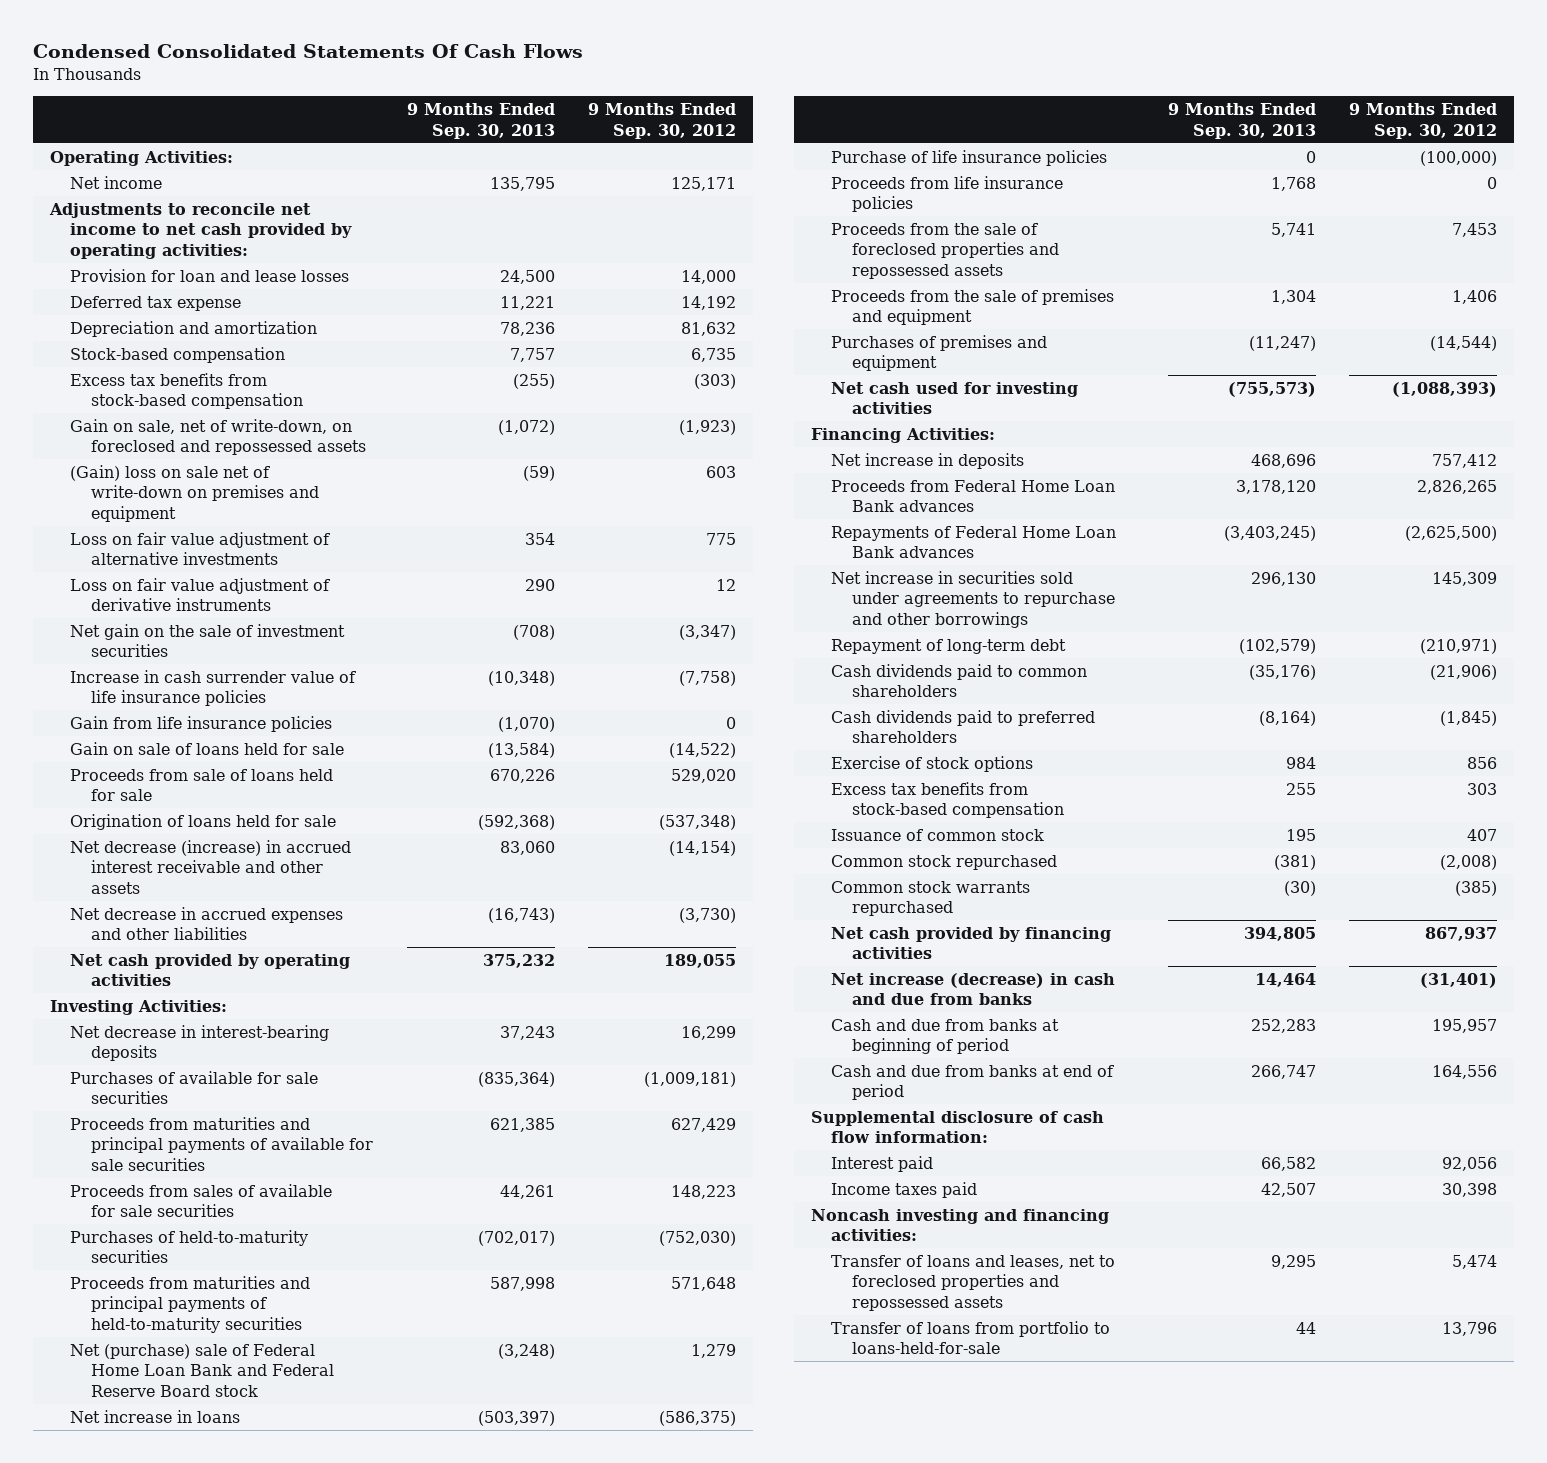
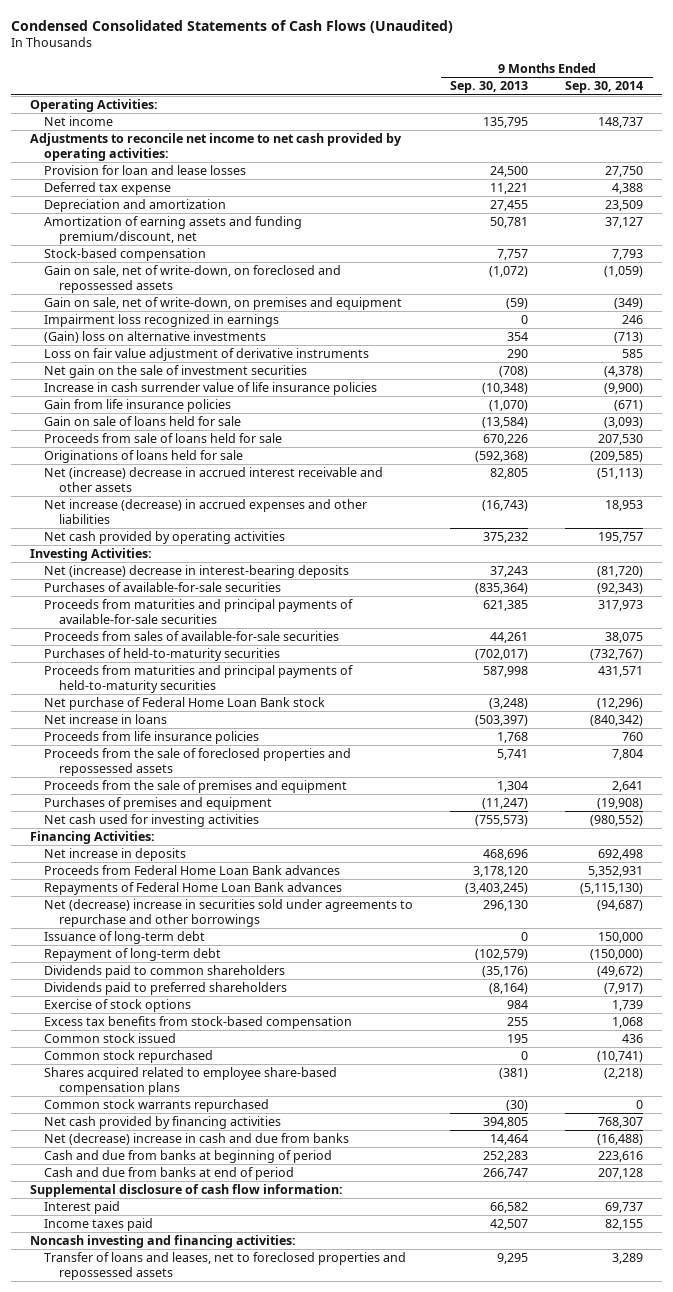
[32,44,583,59] Condensed Consolidated Statements Of Cash Flows -> [11,19,454,33] Condensed Consolidated Statements of Cash Flows (Unaudited)
[588,103,737,139] 9 Months Ended Sep. 30, 2012 -> none
none -> [565,81,644,94] Sep. 30, 2014
[499,321,555,336] 78,236 -> [490,200,529,212] 27,455
none -> [44,216,303,244] Amortization of earning assets and funding premium/discount, net
[70,372,304,410] Excess tax benefits from stock-based compensation -> none
[70,464,320,522] (Gain) loss on sale net of write-down on premises and equipment -> [44,297,403,311] Gain on sale, net of write-down, on premises and equipment
none -> [44,314,280,328] Impairment loss recognized in earnings
[70,531,331,566] Loss on fair value adjustment of alternative investments -> [44,331,267,344] (Gain) loss on alternative investments
[70,813,337,830] Origination of loans held for sale -> [44,450,244,464] Originations of loans held for sale
[70,839,352,894] Net decrease (increase) in accrued interest receivable and other assets -> [44,467,384,492] Net (increase) decrease in accrued interest receivable and other assets
[499,840,555,855] 83,060 -> [490,468,529,480] 82,805
[70,906,344,941] Net decrease in accrued expenses and other liabilities -> [44,499,368,524] Net increase (decrease) in accrued expenses and other liabilities
[70,1024,330,1062] Net decrease in interest-bearing deposits -> [44,565,350,579] Net (increase) decrease in interest-bearing deposits
[70,1070,319,1105] Purchases of available for sale securities -> [44,582,282,593] Purchases of available-for-sale securities
[70,1116,374,1171] Proceeds from maturities and principal payments of available for sale securities -> [44,599,354,624] Proceeds from maturities and principal payments of available-for-sale securities
[70,1183,333,1218] Proceeds from sales of available for sale securities -> [44,631,340,642] Proceeds from sales of available-for-sale securities
[70,1343,335,1397] Net (purchase) sale of Federal Home Loan Bank and Federal Reserve Board stock -> [44,697,326,711] Net purchase of Federal Home Loan Bank stock
[831,149,1108,166] Purchase of life insurance policies -> none
[831,570,1116,628] Net increase in securities sold under agreements to repurchase and other borrowings -> [44,899,414,927] Net (decrease) increase in securities sold under agreements to repurchase and other borrowings
none -> [44,931,206,945] Issuance of long-term debt
[831,663,1088,698] Cash dividends paid to common shareholders -> [44,965,286,979] Dividends paid to common shareholders
[831,709,1096,744] Cash dividends paid to preferred shareholders -> [44,982,288,996] Dividends paid to preferred shareholders
[831,828,1045,841] Issuance of common stock -> [44,1033,177,1044] Common stock issued
[1273,854,1316,870] (381) -> [521,1051,529,1061] 0
none -> [44,1067,338,1095] Shares acquired related to employee share-based compensation plans
[831,972,1116,1006] Net increase (decrease) in cash and due from banks -> [44,1133,350,1146] Net (decrease) increase in cash and due from banks
[831,1320,1111,1355] Transfer of loans from portfolio to loans-held-for-sale -> none

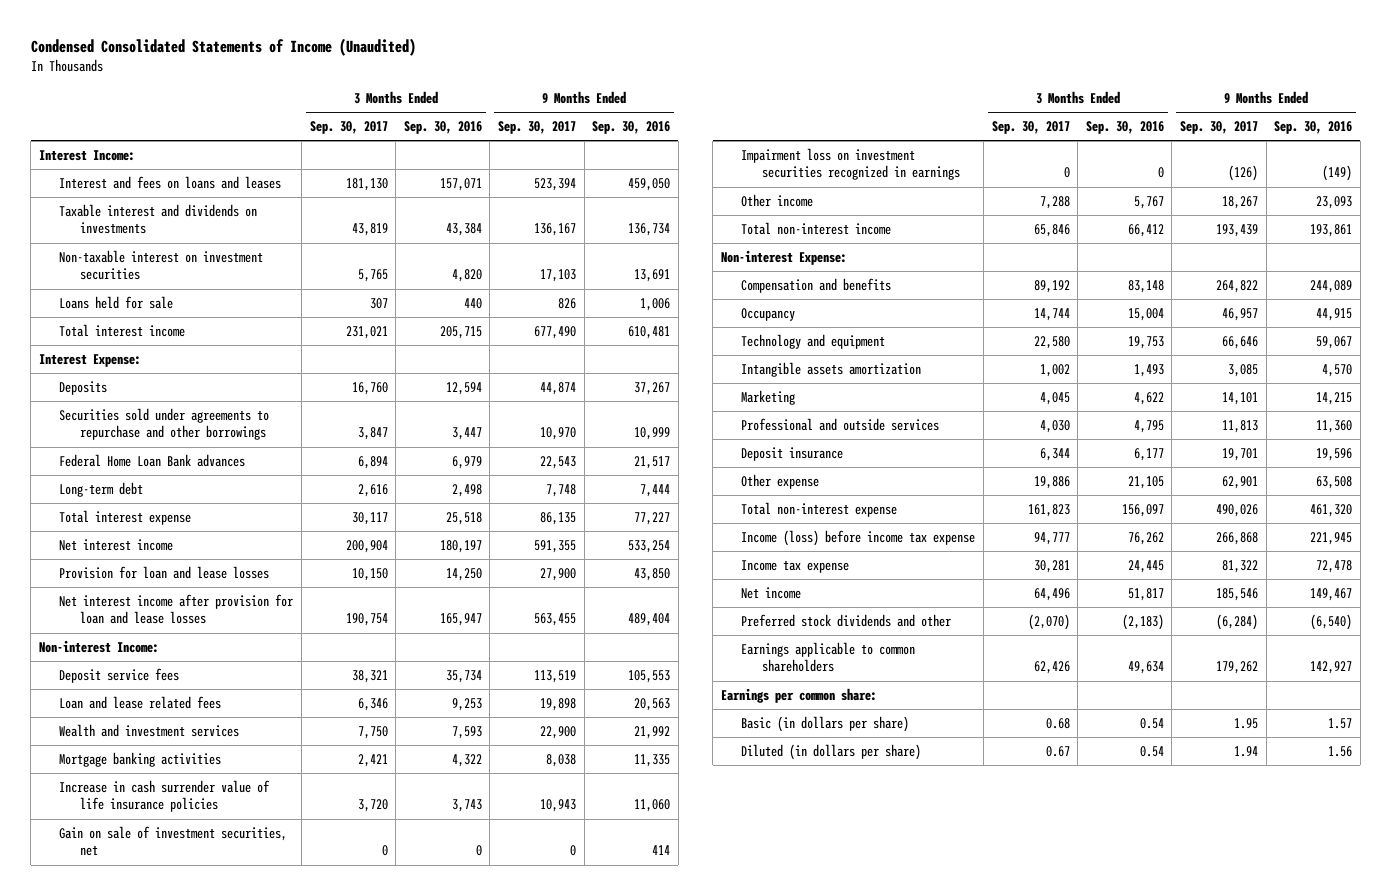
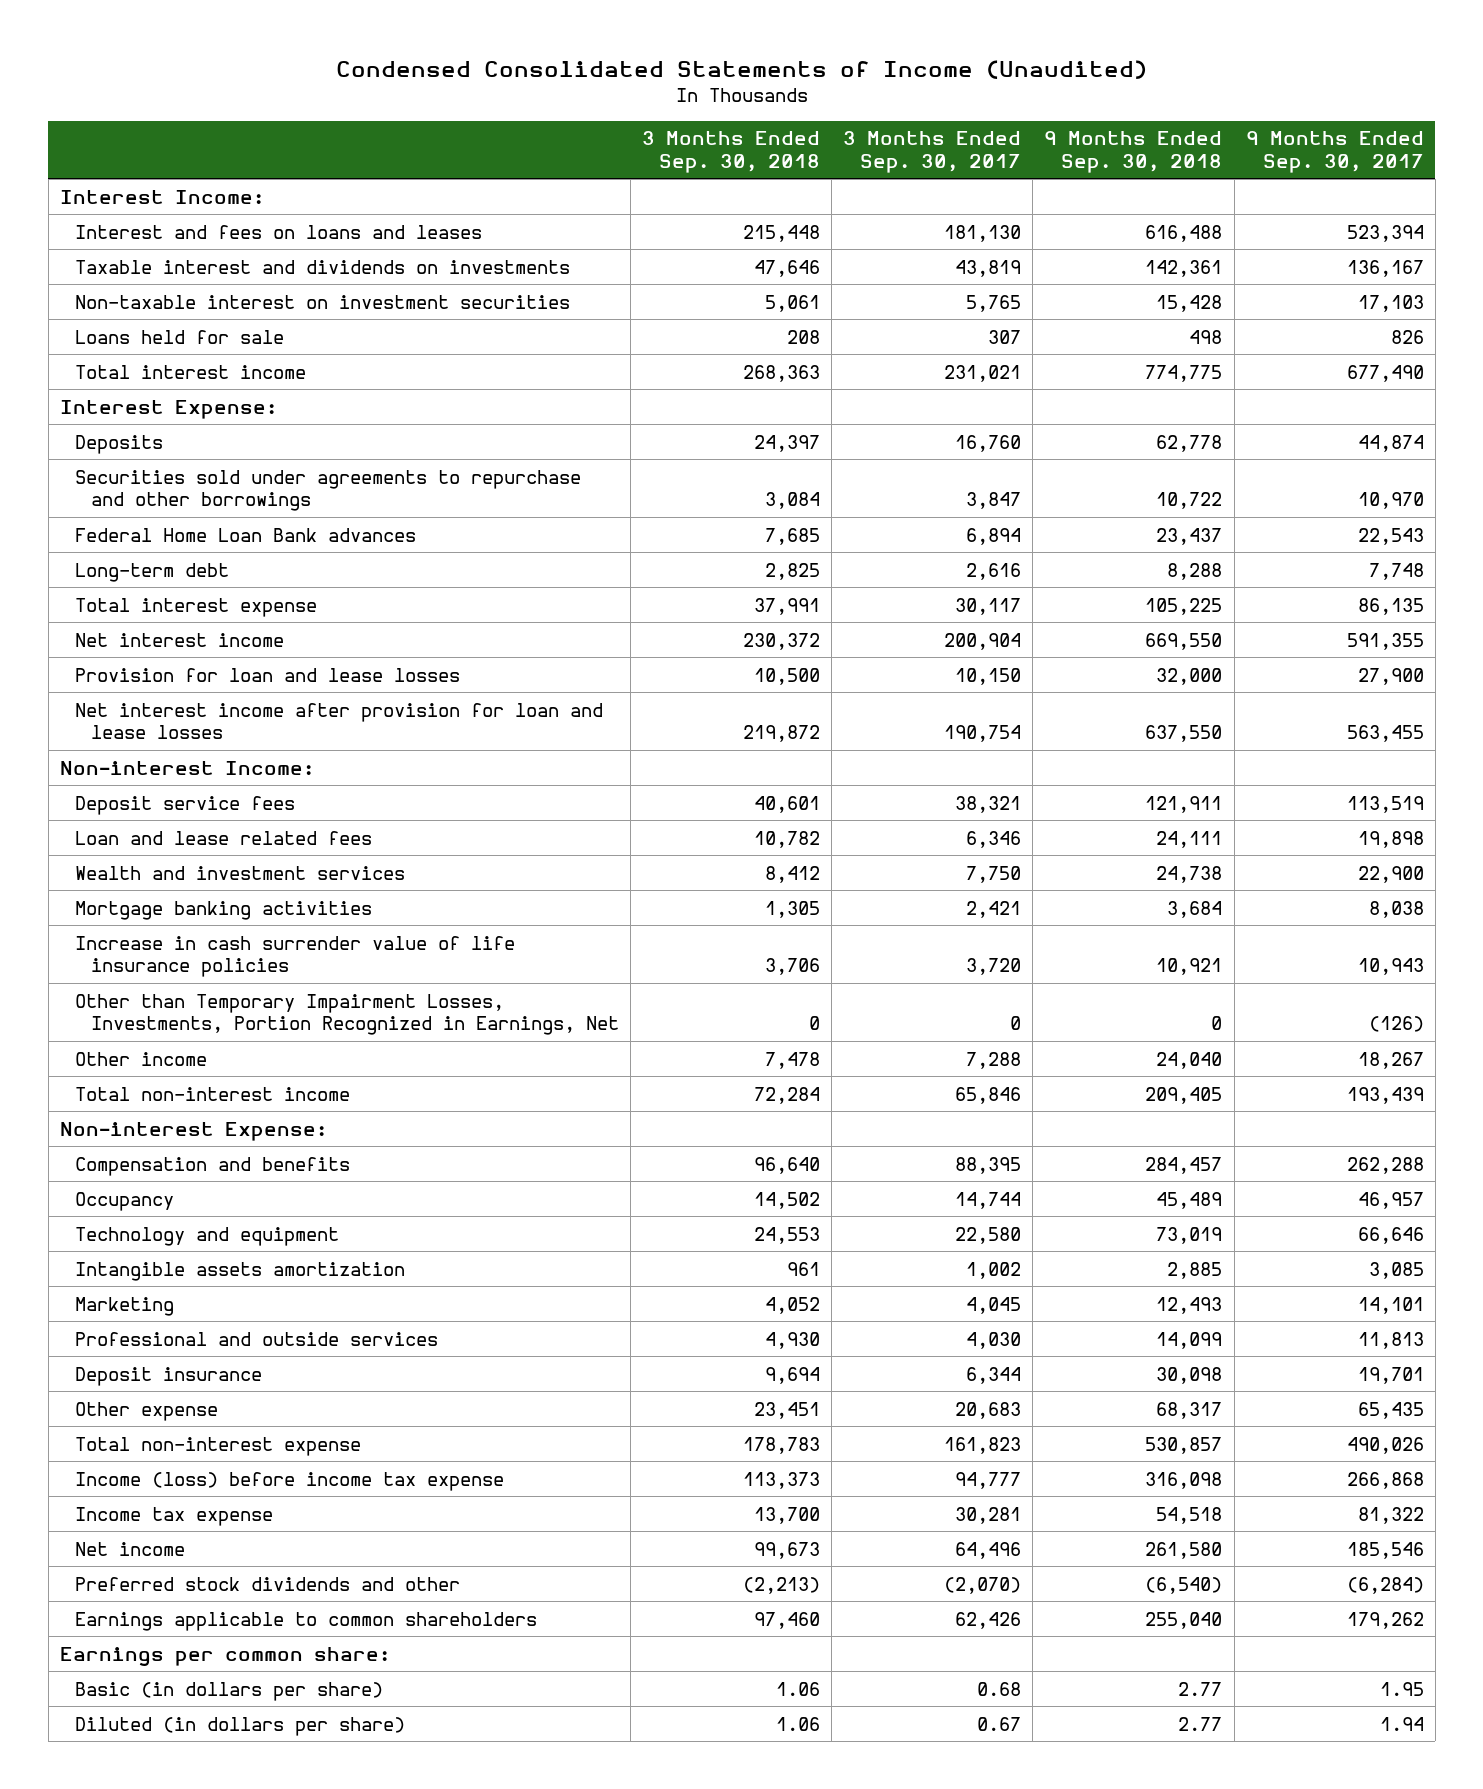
[403,121,482,135] Sep. 30, 2016 -> none
[592,121,671,135] Sep. 30, 2016 -> none
none -> [641,131,820,173] 3 Months Ended Sep. 30, 2018
none -> [1044,131,1223,173] 9 Months Ended Sep. 30, 2018
[59,825,288,857] Gain on sale of investment securities, net -> none
[741,147,961,181] Impairment loss on investment securities recognized in earnings -> [75,993,619,1036] Other than Temporary Impairment Losses, Investments, Portion Recognized in Earnings, Net
[1033,279,1070,293] 89,192 -> [955,1156,1022,1174] 88,395
[1215,279,1258,293] 264,822 -> [1346,1156,1424,1174] 262,288
[1033,475,1070,489] 19,886 -> [955,1401,1022,1419] 20,683
[1221,475,1258,489] 62,901 -> [1357,1401,1424,1419] 65,435

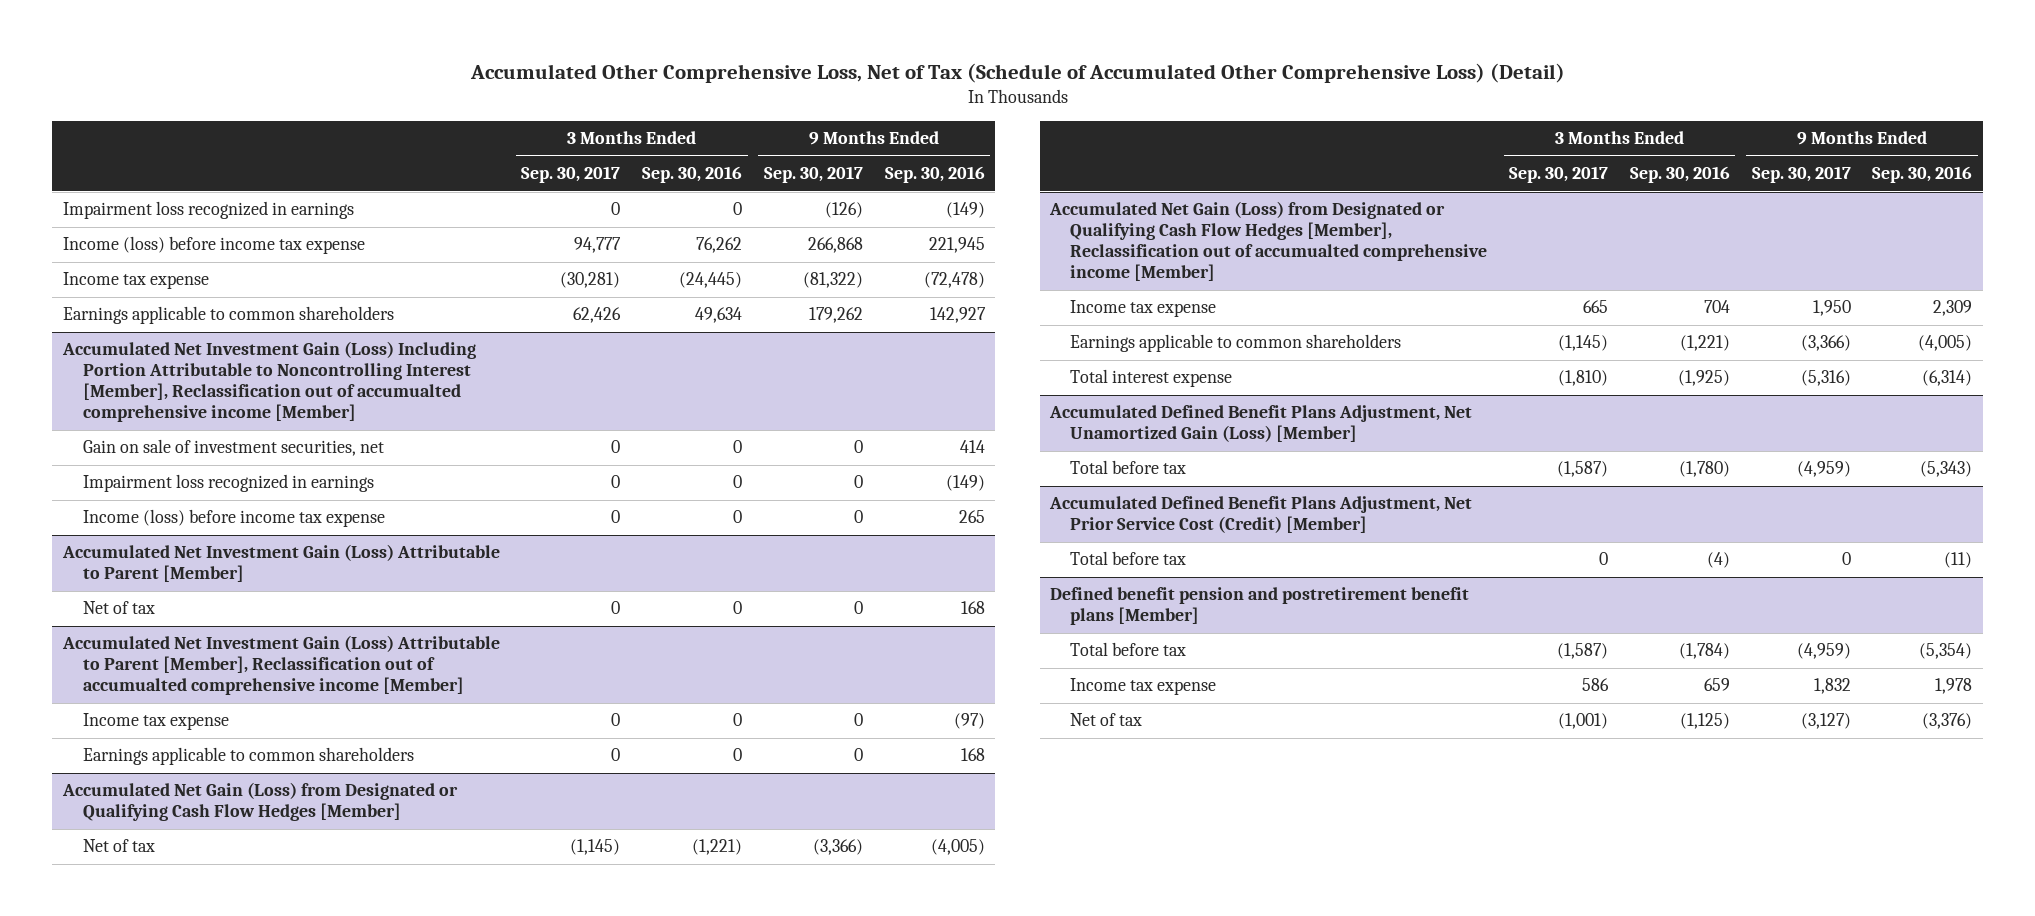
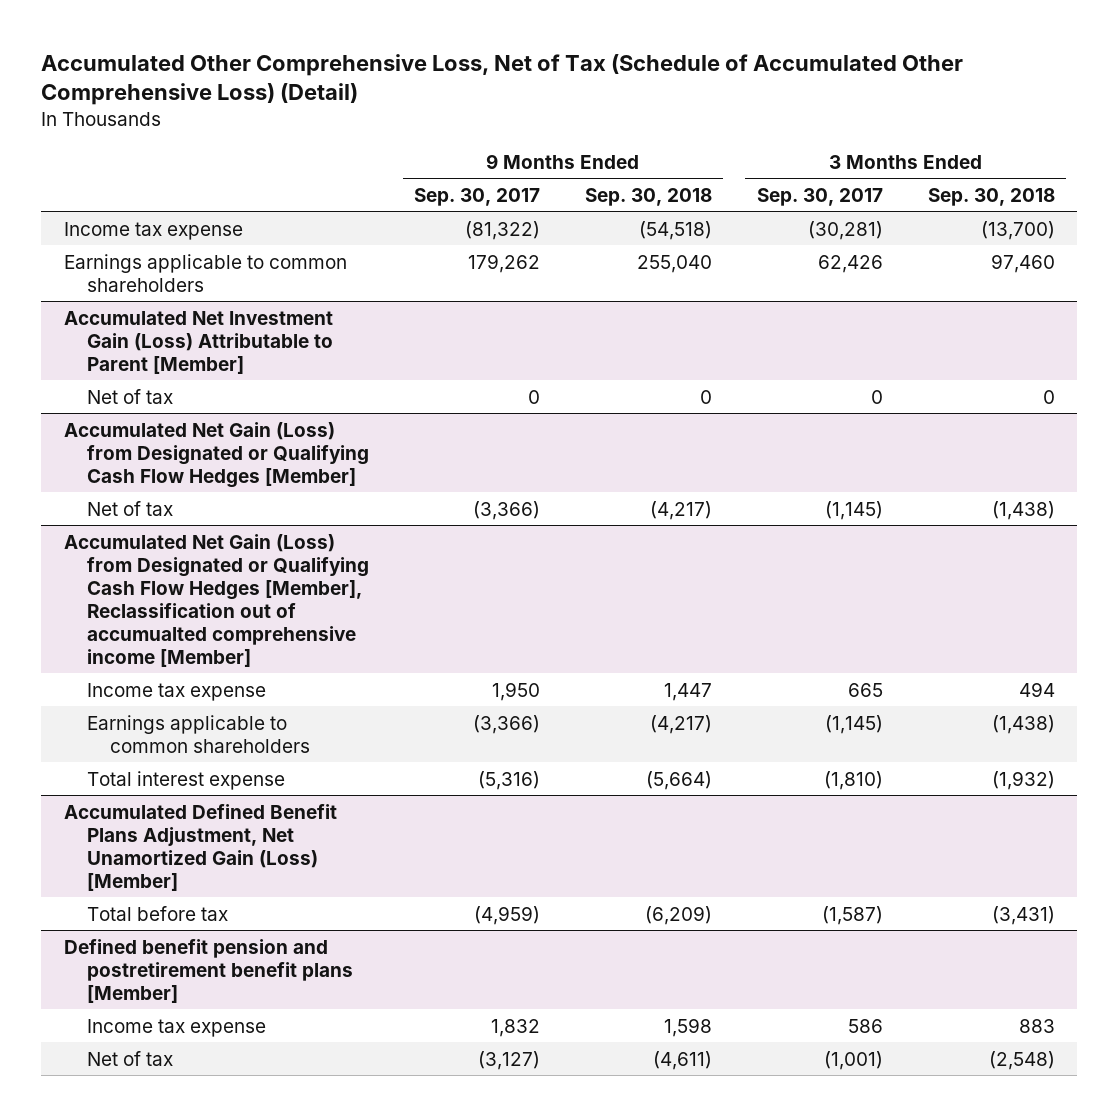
[642,166,743,184] Sep. 30, 2016 -> none
[884,166,985,184] Sep. 30, 2016 -> none
none -> [584,187,712,206] Sep. 30, 2018
none -> [927,187,1055,206] Sep. 30, 2018
[62,201,354,220] Impairment loss recognized in earnings -> none
[62,236,365,255] Income (loss) before income tax expense -> none
[61,341,476,423] Accumulated Net Investment Gain (Loss) Including Portion Attributable to Noncontrolling Interest [Member], Reclassification out of accumualted comprehensive income [Member] -> none
[82,439,384,457] Gain on sale of investment securities, net -> none
[82,474,374,493] Impairment loss recognized in earnings -> none
[82,509,385,528] Income (loss) before income tax expense -> none
[61,635,500,696] Accumulated Net Investment Gain (Loss) Attributable to Parent [Member], Reclassification out of accumualted comprehensive income [Member] -> none
[82,713,229,731] Income tax expense -> none
[82,747,414,766] Earnings applicable to common shareholders -> none
[1049,496,1473,534] Accumulated Defined Benefit Plans Adjustment, Net Prior Service Cost (Credit) [Member] -> none
[1070,551,1187,566] Total before tax -> none
[1070,642,1187,657] Total before tax -> none

